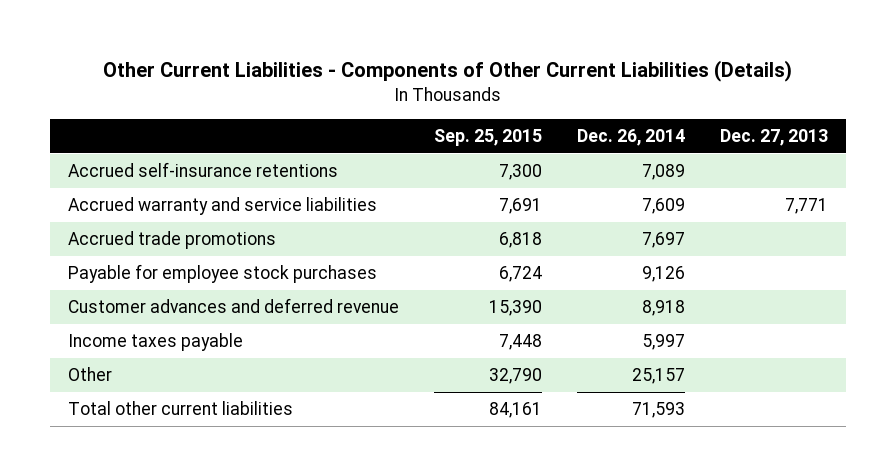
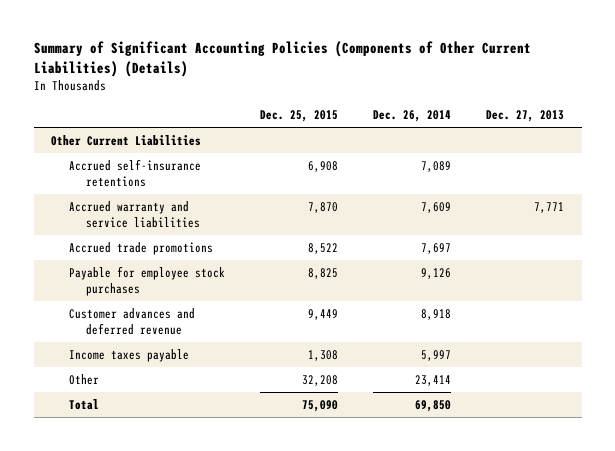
[102,60,792,83] Other Current Liabilities - Components of Other Current Liabilities (Details) -> [33,41,531,77] Summary of Significant Accounting Policies (Components of Other Current Liabilities) (Details)
[433,128,542,146] Sep. 25, 2015 -> none
none -> [259,109,338,122] Dec. 25, 2015
none -> [51,134,202,146] Other Current Liabilities
[632,368,686,385] 25,157 -> [414,374,451,386] 23,414
[67,401,293,416] Total other current liabilities -> [68,398,99,410] Total
[632,402,686,419] 71,593 -> [414,399,451,412] 69,850

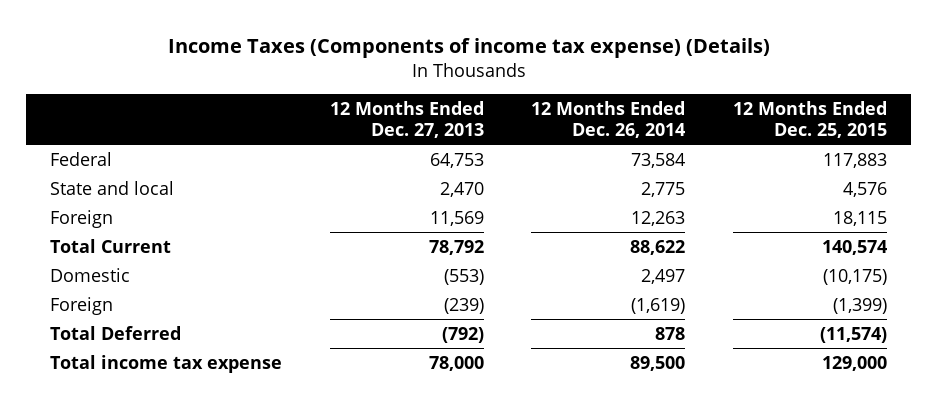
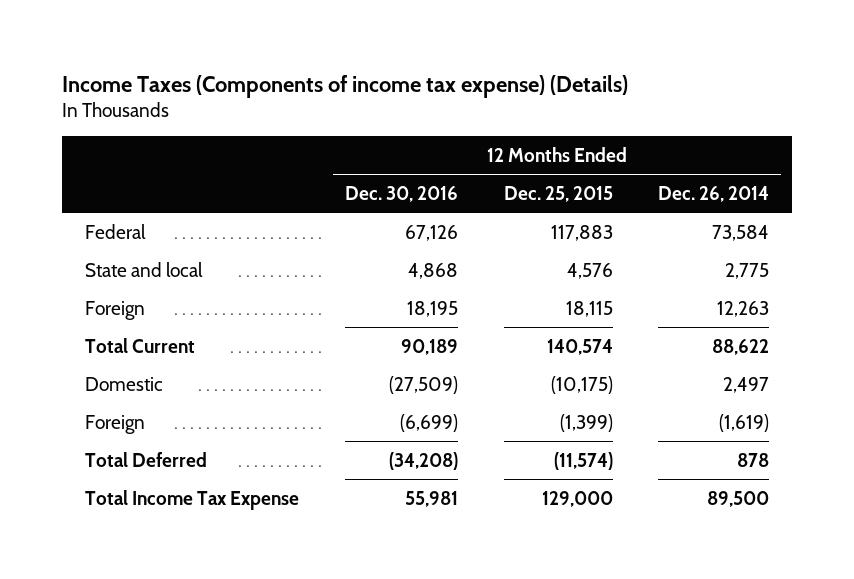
[329,101,484,138] 12 Months Ended Dec. 27, 2013 -> none
none -> [344,185,458,202] Dec. 30, 2016
[49,354,282,373] Total income tax expense -> [85,489,300,510] Total Income Tax Expense

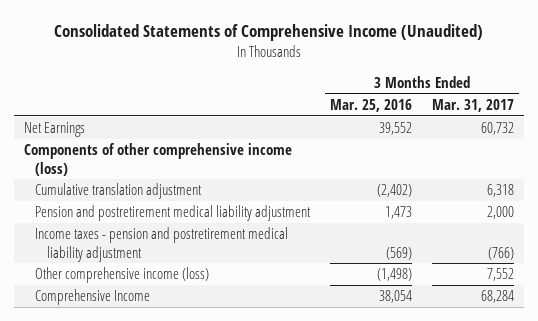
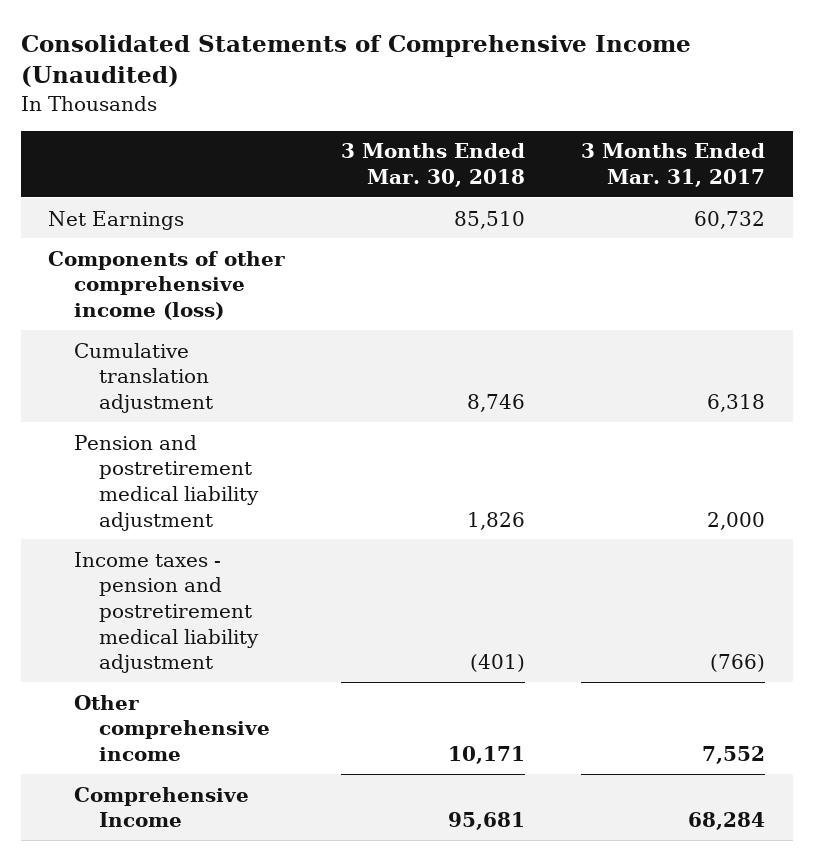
[330,99,413,113] Mar. 25, 2016 -> none
none -> [341,143,526,188] 3 Months Ended Mar. 30, 2018
[35,267,210,284] Other comprehensive income (loss) -> [73,694,271,761] Other comprehensive income

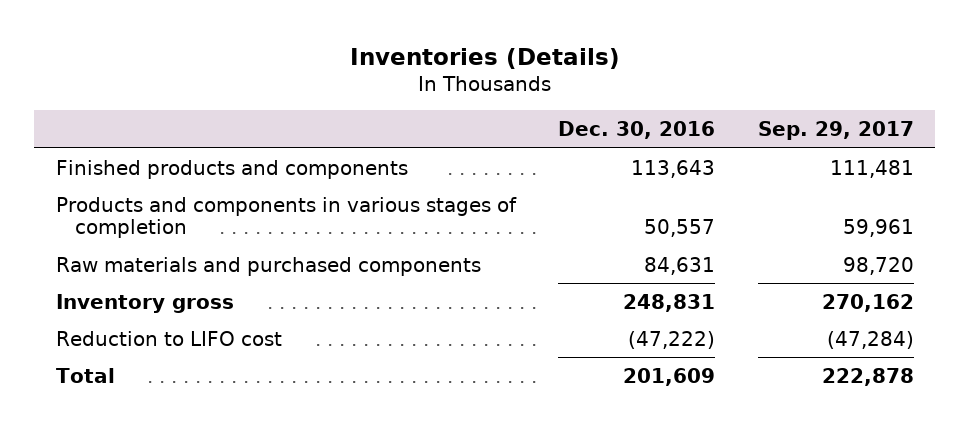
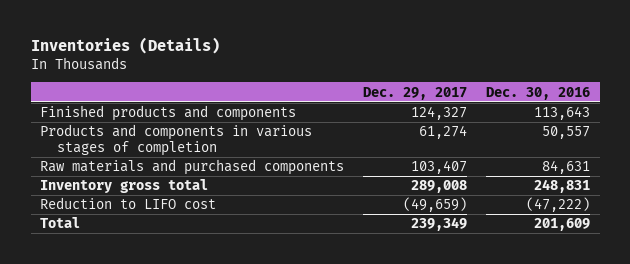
[757,121,914,141] Sep. 29, 2017 -> none
none -> [363,86,468,100] Dec. 29, 2017
[55,293,234,313] Inventory gross -> [40,179,209,194] Inventory gross total

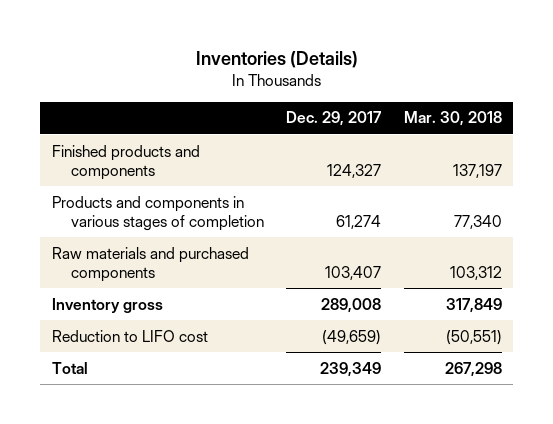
[486,86,591,100] Dec. 30, 2016 -> none
none -> [403,111,502,127] Mar. 30, 2018
[40,179,209,194] Inventory gross total -> [51,297,163,313] Inventory gross

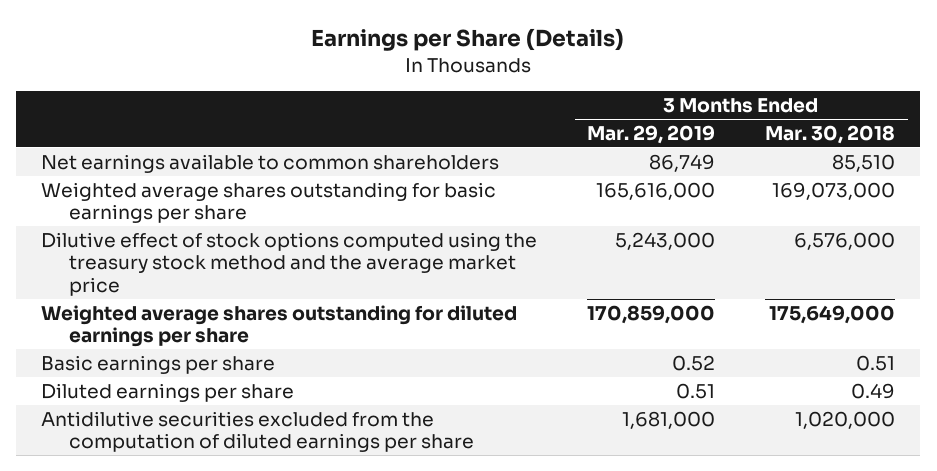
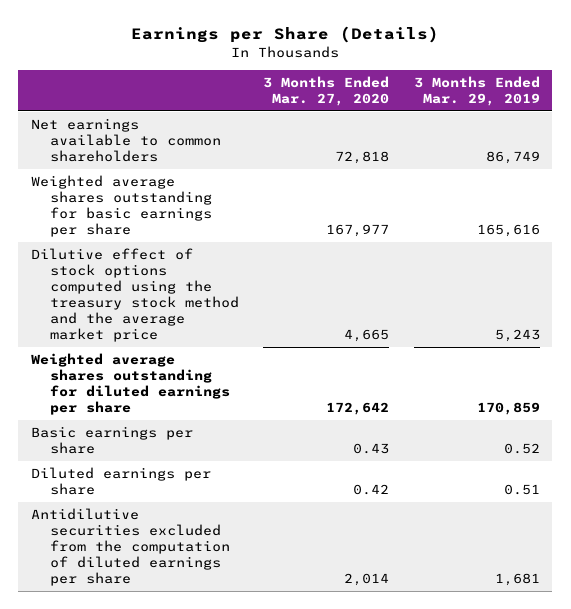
[765,124,896,144] Mar. 30, 2018 -> none
none -> [263,75,390,106] 3 Months Ended Mar. 27, 2020
[596,181,716,200] 165,616,000 -> [477,224,541,238] 165,616
[615,231,716,250] 5,243,000 -> [495,329,541,343] 5,243
[587,304,716,324] 170,859,000 -> [477,402,541,416] 170,859
[622,410,716,429] 1,681,000 -> [495,573,541,587] 1,681

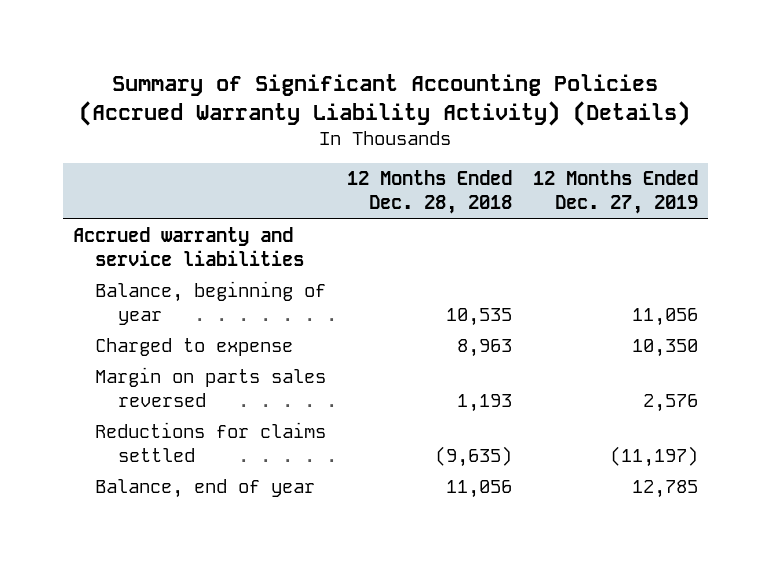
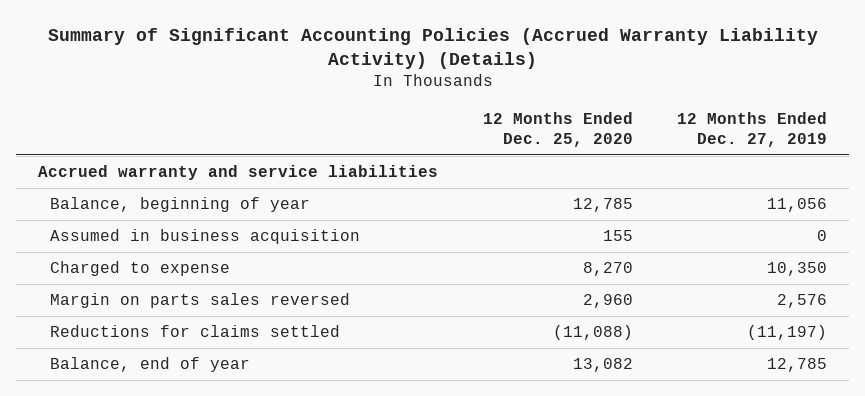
[347,170,513,215] 12 Months Ended Dec. 28, 2018 -> none
none -> [482,111,633,147] 12 Months Ended Dec. 25, 2020
none -> [50,229,361,245] Assumed in business acquisition

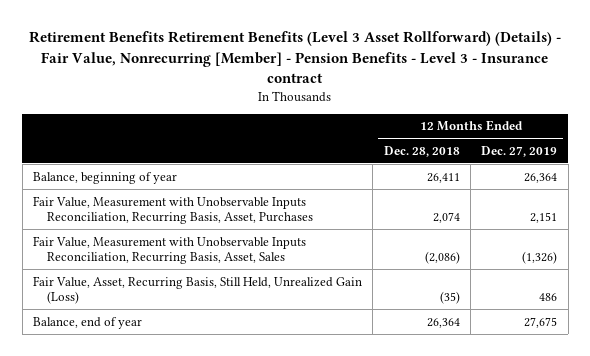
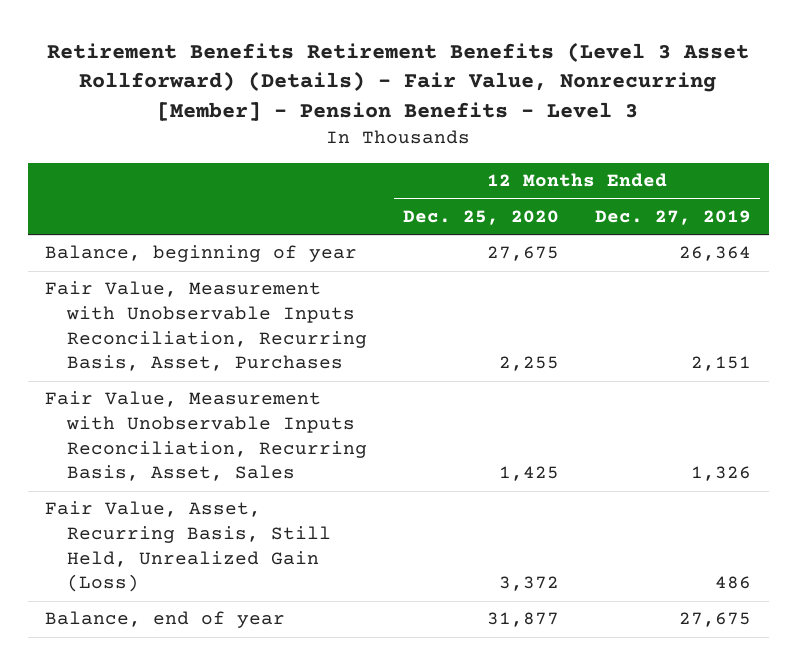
[29,31,562,84] Retirement Benefits Retirement Benefits (Level 3 Asset Rollforward) (Details) - Fair Value, Nonrecurring [Member] - Pension Benefits - Level 3 - Insurance contract -> [47,41,750,122] Retirement Benefits Retirement Benefits (Level 3 Asset Rollforward) (Details) - Fair Value, Nonrecurring [Member] - Pension Benefits - Level 3
[383,145,460,157] Dec. 28, 2018 -> none
none -> [403,209,560,225] Dec. 25, 2020
[522,251,558,265] (1,326) -> [690,466,751,482] 1,326

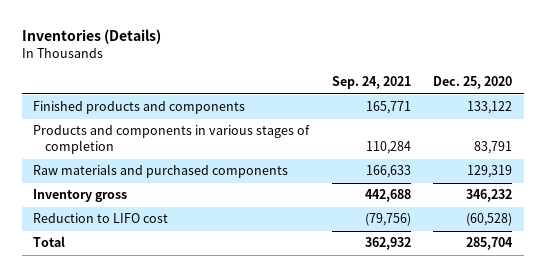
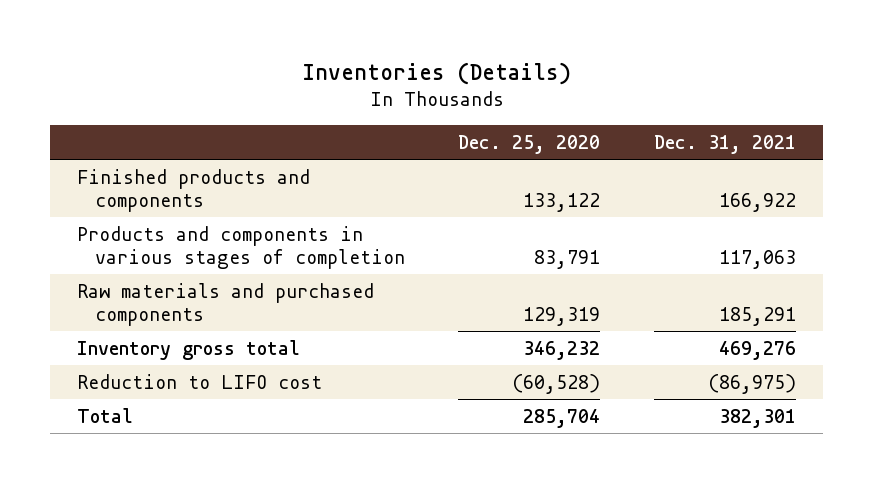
[331,76,411,90] Sep. 24, 2021 -> none
none -> [654,135,797,155] Dec. 31, 2021
[33,189,128,203] Inventory gross -> [76,339,300,360] Inventory gross total

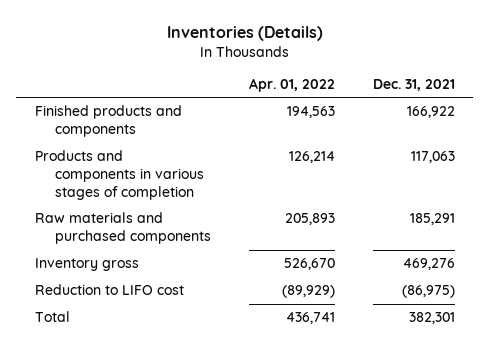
[458,135,601,155] Dec. 25, 2020 -> none
none -> [248,78,335,93] Apr. 01, 2022
[76,339,300,360] Inventory gross total -> [34,258,139,272] Inventory gross

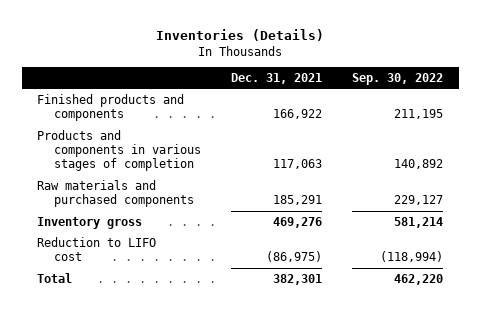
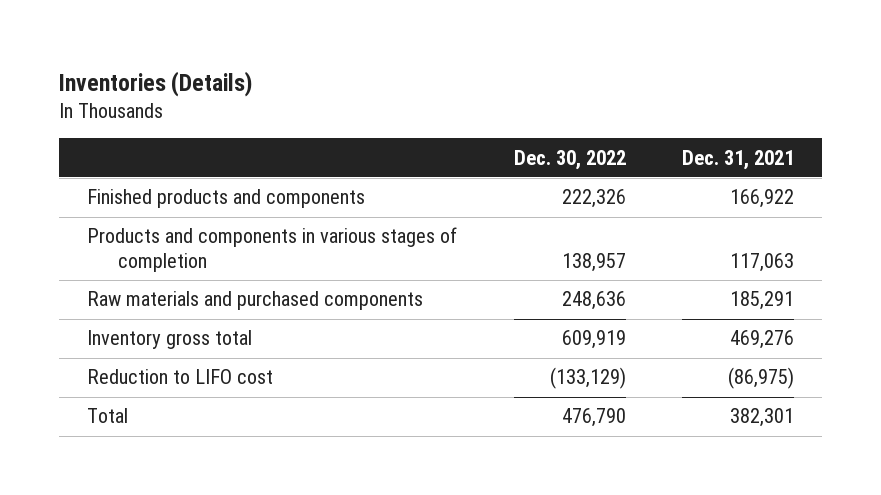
[352,72,444,85] Sep. 30, 2022 -> none
none -> [513,149,626,170] Dec. 30, 2022
[37,216,143,229] Inventory gross -> [87,330,253,350] Inventory gross total

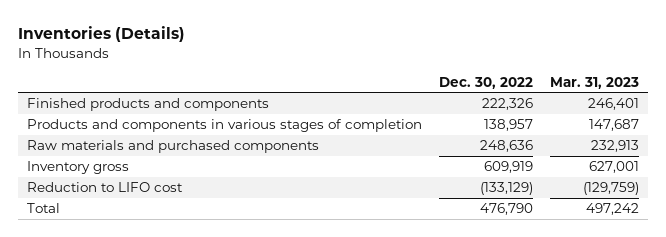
[681,149,794,170] Dec. 31, 2021 -> none
none -> [550,76,640,89] Mar. 31, 2023
[87,330,253,350] Inventory gross total -> [26,161,129,175] Inventory gross

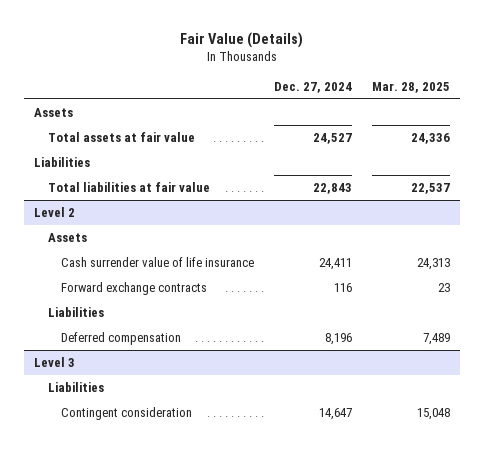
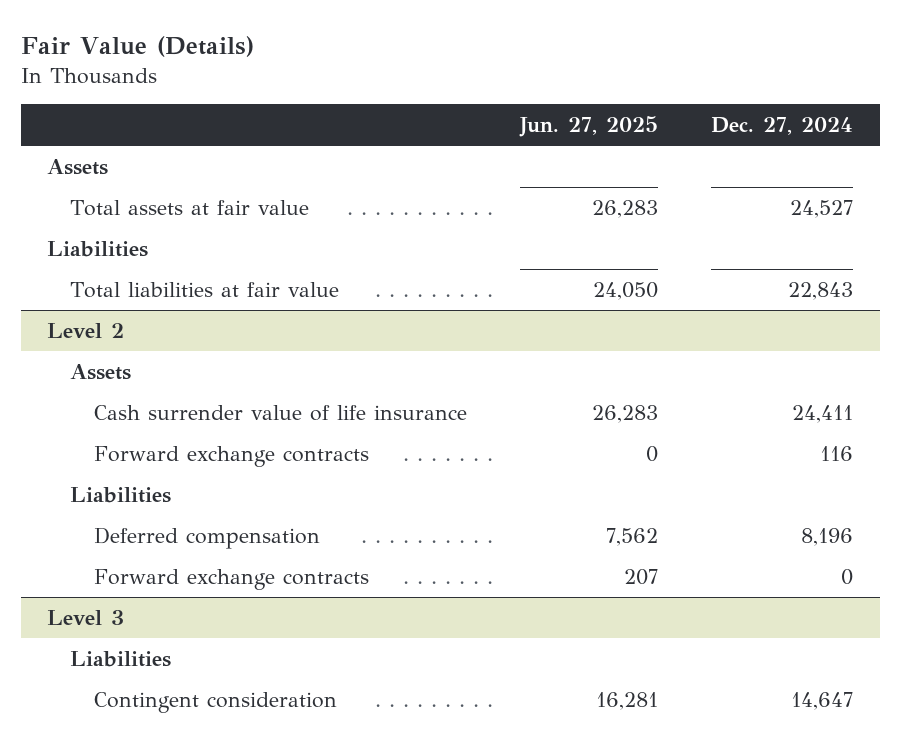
[371,81,450,93] Mar. 28, 2025 -> none
none -> [519,116,659,138] Jun. 27, 2025
none -> [93,568,369,590] Forward exchange contracts

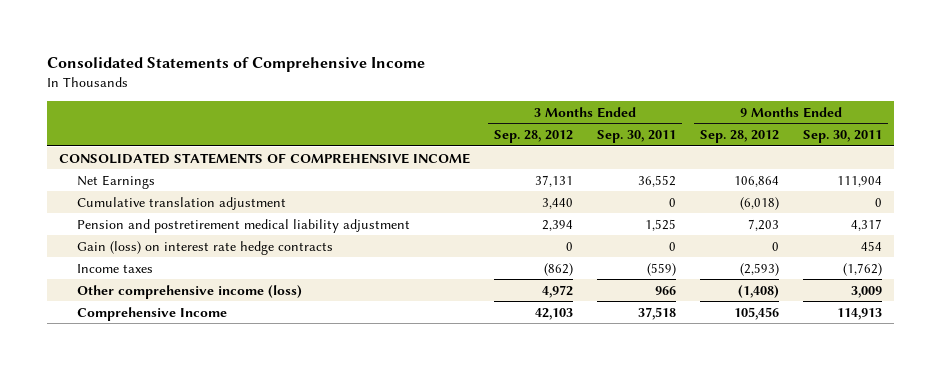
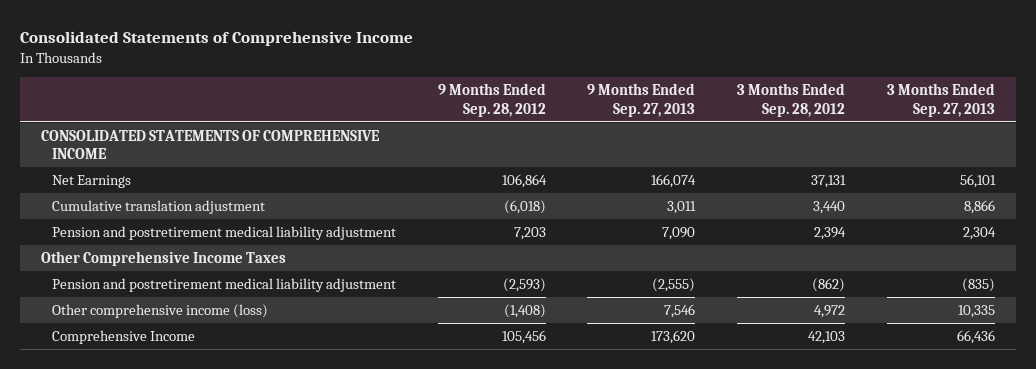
[596,129,676,143] Sep. 30, 2011 -> none
[802,129,882,143] Sep. 30, 2011 -> none
none -> [587,83,696,117] 9 Months Ended Sep. 27, 2013
none -> [887,83,996,117] 3 Months Ended Sep. 27, 2013
[77,240,334,255] Gain (loss) on interest rate hedge contracts -> none
none -> [40,251,286,267] Other Comprehensive Income Taxes
[77,263,154,273] Income taxes -> [51,278,396,293] Pension and postretirement medical liability adjustment

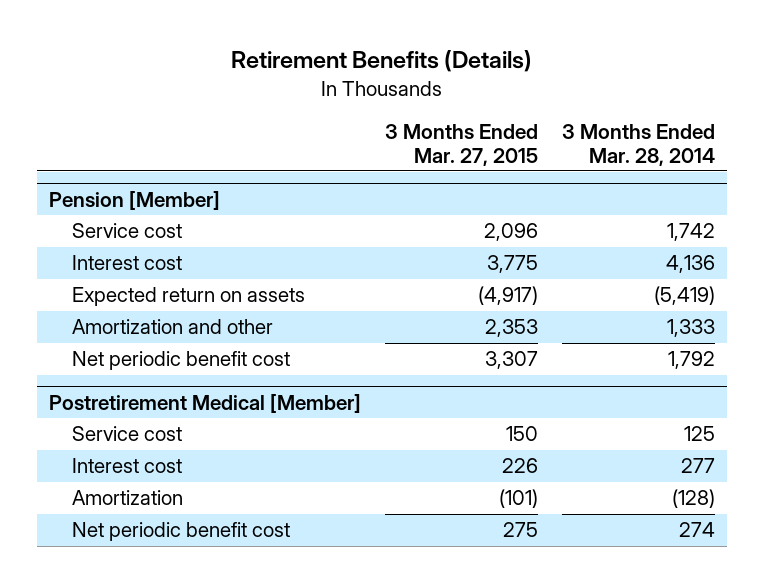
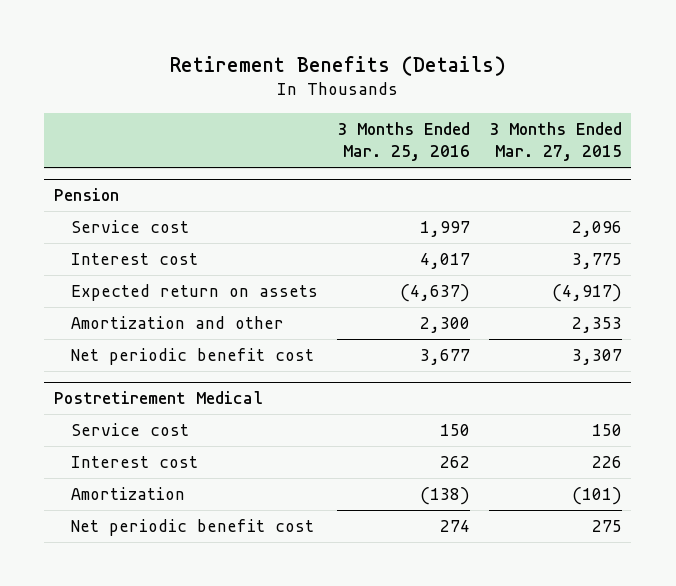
[562,124,716,166] 3 Months Ended Mar. 28, 2014 -> none
none -> [337,122,471,162] 3 Months Ended Mar. 25, 2016
[48,190,220,210] Pension [Member] -> [53,188,119,202] Pension
[48,393,361,413] Postretirement Medical [Member] -> [53,391,263,405] Postretirement Medical

